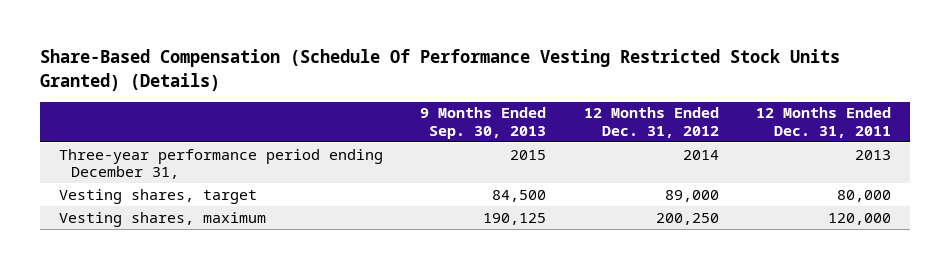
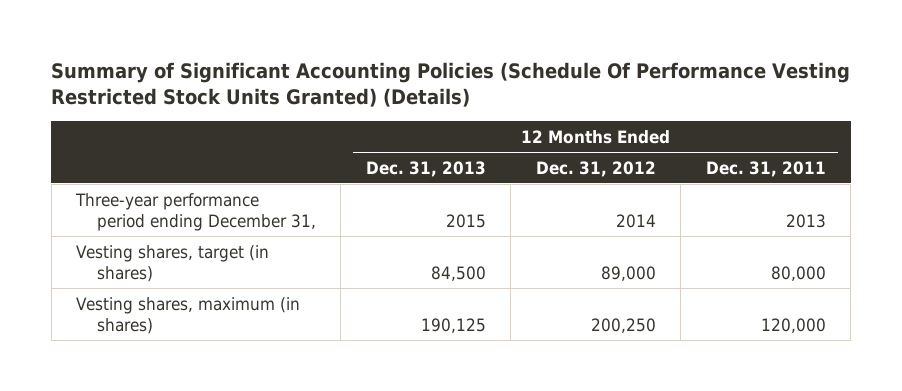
[40,49,841,91] Share-Based Compensation (Schedule Of Performance Vesting Restricted Stock Units Granted) (Details) -> [51,61,851,108] Summary of Significant Accounting Policies (Schedule Of Performance Vesting Restricted Stock Units Granted) (Details)
[420,107,547,139] 9 Months Ended Sep. 30, 2013 -> none
none -> [365,160,486,177] Dec. 31, 2013
[58,188,257,204] Vesting shares, target -> [76,244,270,283] Vesting shares, target (in shares)
[58,211,266,227] Vesting shares, maximum -> [76,296,301,335] Vesting shares, maximum (in shares)

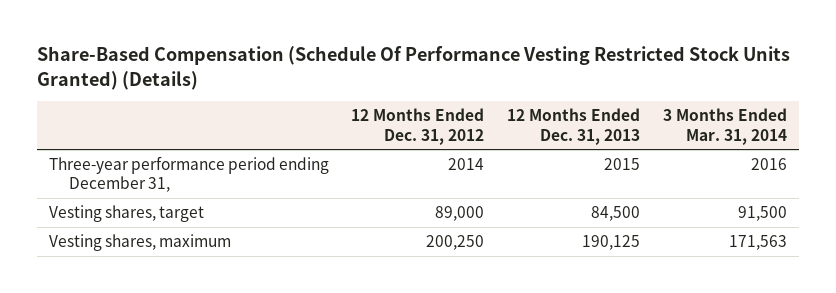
[51,61,851,108] Summary of Significant Accounting Policies (Schedule Of Performance Vesting Restricted Stock Units Granted) (Details) -> [37,46,791,90] Share-Based Compensation (Schedule Of Performance Vesting Restricted Stock Units Granted) (Details)
[705,160,826,177] Dec. 31, 2011 -> none
none -> [663,108,788,145] 3 Months Ended Mar. 31, 2014
[76,244,270,283] Vesting shares, target (in shares) -> [48,205,204,223] Vesting shares, target
[76,296,301,335] Vesting shares, maximum (in shares) -> [48,234,231,252] Vesting shares, maximum

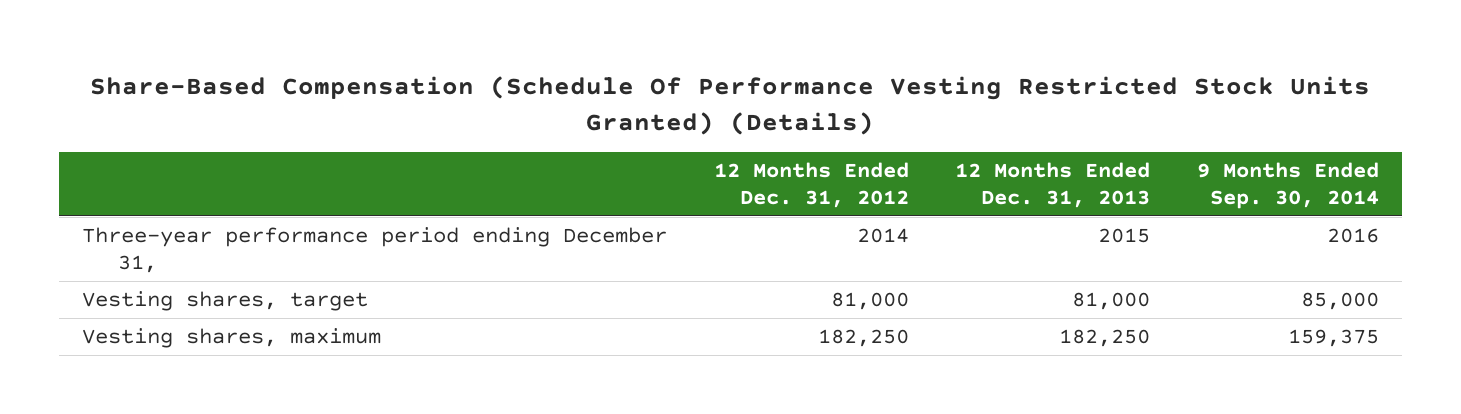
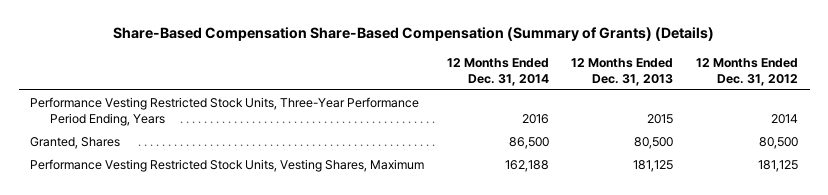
[90,76,1371,135] Share-Based Compensation (Schedule Of Performance Vesting Restricted Stock Units Granted) (Details) -> [113,27,715,42] Share-Based Compensation Share-Based Compensation (Summary of Grants) (Details)
[1196,162,1379,210] 9 Months Ended Sep. 30, 2014 -> none
none -> [446,57,549,86] 12 Months Ended Dec. 31, 2014
[82,227,668,274] Three-year performance period ending December 31, -> [29,97,419,126] Performance Vesting Restricted Stock Units, Three-Year Performance Period Ending, Years
[82,291,369,312] Vesting shares, target -> [29,137,120,150] Granted, Shares
[830,292,909,311] 81,000 -> [759,137,799,150] 80,500
[1072,292,1151,311] 81,000 -> [634,137,674,150] 80,500
[82,328,382,349] Vesting shares, maximum -> [29,159,424,173] Performance Vesting Restricted Stock Units, Vesting Shares, Maximum
[817,329,909,348] 182,250 -> [758,160,799,173] 181,125
[1059,329,1151,348] 182,250 -> [633,160,674,173] 181,125

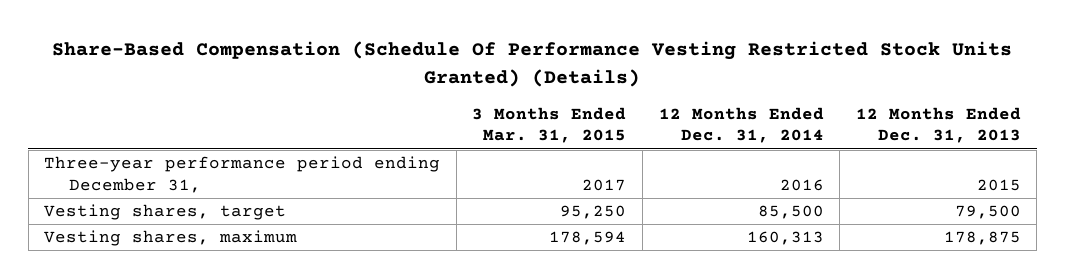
[113,27,715,42] Share-Based Compensation Share-Based Compensation (Summary of Grants) (Details) -> [52,41,1013,87] Share-Based Compensation (Schedule Of Performance Vesting Restricted Stock Units Granted) (Details)
[696,57,799,86] 12 Months Ended Dec. 31, 2012 -> none
none -> [472,106,627,144] 3 Months Ended Mar. 31, 2015
[29,97,419,126] Performance Vesting Restricted Stock Units, Three-Year Performance Period Ending, Years -> [44,156,441,194] Three-year performance period ending December 31,
[29,137,120,150] Granted, Shares -> [44,204,287,221] Vesting shares, target
[508,137,549,150] 86,500 -> [757,205,824,220] 85,500
[634,137,674,150] 80,500 -> [954,205,1021,220] 79,500
[29,159,424,173] Performance Vesting Restricted Stock Units, Vesting Shares, Maximum -> [44,230,298,247] Vesting shares, maximum
[504,160,549,173] 162,188 -> [746,231,824,246] 160,313
[633,160,674,173] 181,125 -> [943,231,1021,246] 178,875

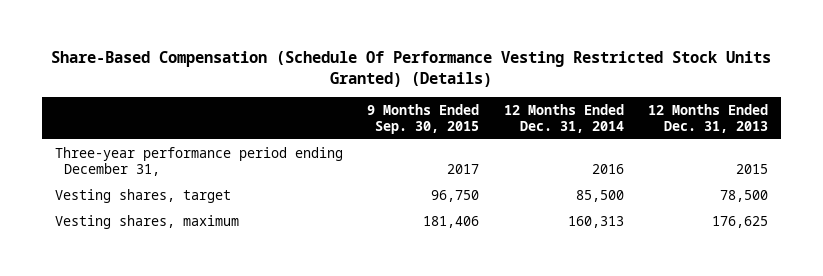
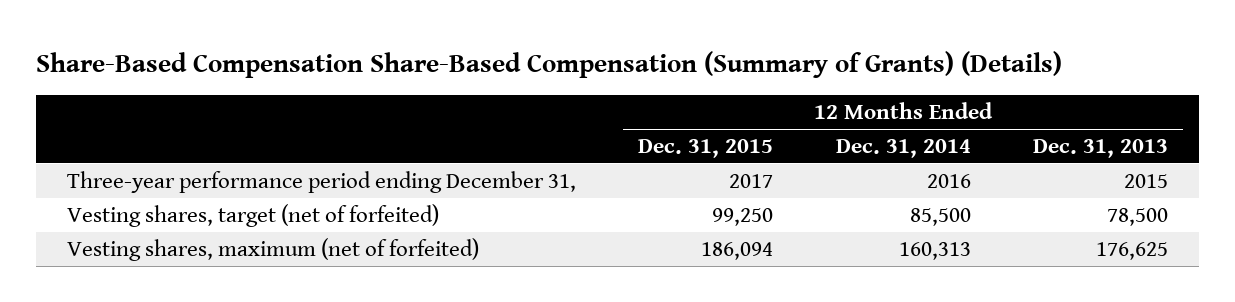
[51,50,772,87] Share-Based Compensation (Schedule Of Performance Vesting Restricted Stock Units Granted) (Details) -> [36,51,1063,79] Share-Based Compensation Share-Based Compensation (Summary of Grants) (Details)
[367,103,480,134] 9 Months Ended Sep. 30, 2015 -> none
none -> [638,139,774,159] Dec. 31, 2015
[54,188,231,203] Vesting shares, target -> [67,204,440,228] Vesting shares, target (net of forfeited)
[54,214,239,229] Vesting shares, maximum -> [67,238,480,262] Vesting shares, maximum (net of forfeited)

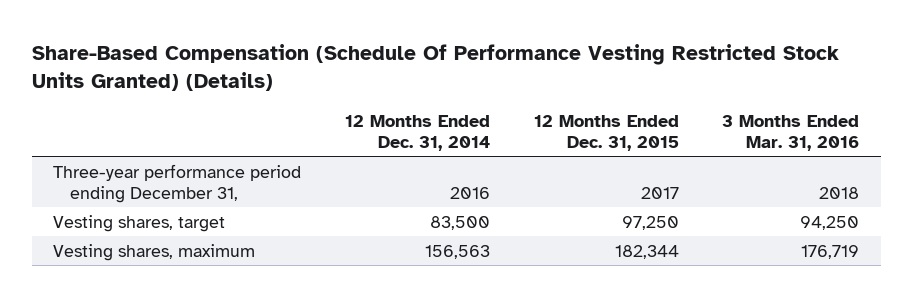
[36,51,1063,79] Share-Based Compensation Share-Based Compensation (Summary of Grants) (Details) -> [31,43,839,92] Share-Based Compensation (Schedule Of Performance Vesting Restricted Stock Units Granted) (Details)
[1032,139,1168,159] Dec. 31, 2013 -> none
none -> [722,115,860,152] 3 Months Ended Mar. 31, 2016
[67,204,440,228] Vesting shares, target (net of forfeited) -> [53,214,226,232] Vesting shares, target
[712,208,774,227] 99,250 -> [621,215,679,230] 97,250
[909,208,971,227] 85,500 -> [429,215,490,230] 83,500
[67,238,480,262] Vesting shares, maximum (net of forfeited) -> [53,243,256,261] Vesting shares, maximum
[701,242,774,261] 186,094 -> [614,244,679,259] 182,344
[898,242,971,261] 160,313 -> [424,244,490,259] 156,563

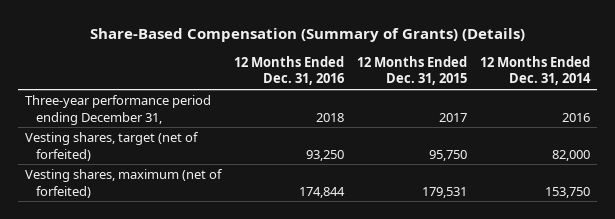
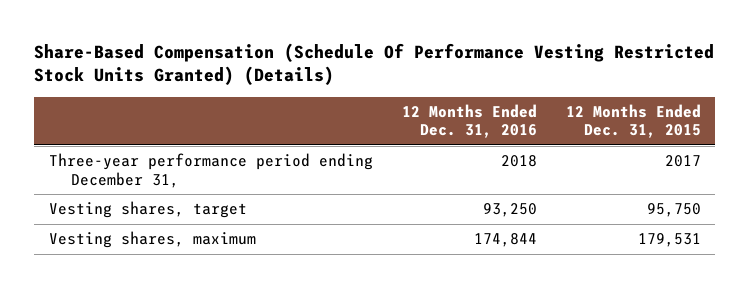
[89,27,525,42] Share-Based Compensation (Summary of Grants) (Details) -> [33,42,714,86] Share-Based Compensation (Schedule Of Performance Vesting Restricted Stock Units Granted) (Details)
[480,55,592,86] 12 Months Ended Dec. 31, 2014 -> none
[24,132,199,161] Vesting shares, target (net of forfeited) -> [48,201,247,219] Vesting shares, target
[24,169,223,198] Vesting shares, maximum (net of forfeited) -> [48,231,256,249] Vesting shares, maximum

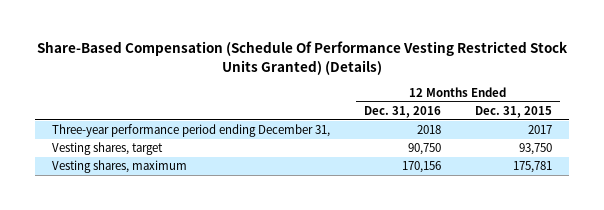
[482,203,537,218] 93,250 -> [408,143,442,156] 90,750
[646,203,701,218] 95,750 -> [518,143,552,156] 93,750
[473,233,537,248] 174,844 -> [402,161,442,174] 170,156
[637,233,701,248] 179,531 -> [512,161,552,174] 175,781

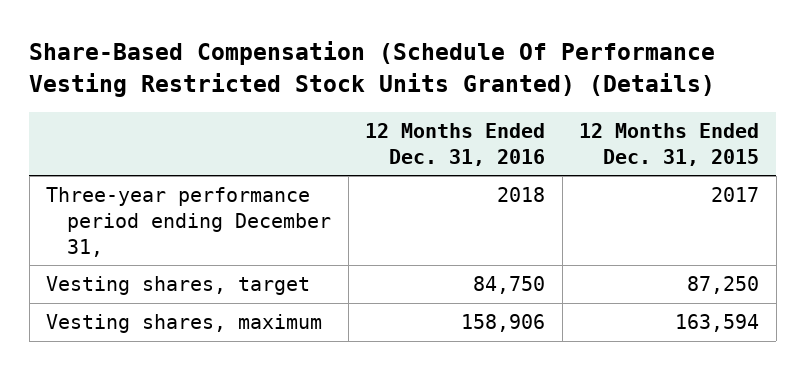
[408,143,442,156] 90,750 -> [473,276,546,295] 84,750
[518,143,552,156] 93,750 -> [687,276,760,295] 87,250
[402,161,442,174] 170,156 -> [461,314,546,333] 158,906
[512,161,552,174] 175,781 -> [675,314,760,333] 163,594

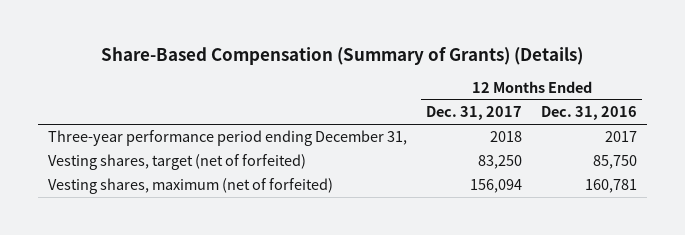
[29,41,716,97] Share-Based Compensation (Schedule Of Performance Vesting Restricted Stock Units Granted) (Details) -> [101,47,584,66] Share-Based Compensation (Summary of Grants) (Details)
[579,123,760,166] 12 Months Ended Dec. 31, 2015 -> none
none -> [425,106,522,121] Dec. 31, 2017
[497,187,546,203] 2018 -> [605,131,638,143] 2017
[46,276,311,296] Vesting shares, target -> [47,154,306,171] Vesting shares, target (net of forfeited)
[473,276,546,295] 84,750 -> [593,155,638,170] 85,750
[46,314,323,334] Vesting shares, maximum -> [47,178,333,195] Vesting shares, maximum (net of forfeited)
[461,314,546,333] 158,906 -> [585,179,638,194] 160,781

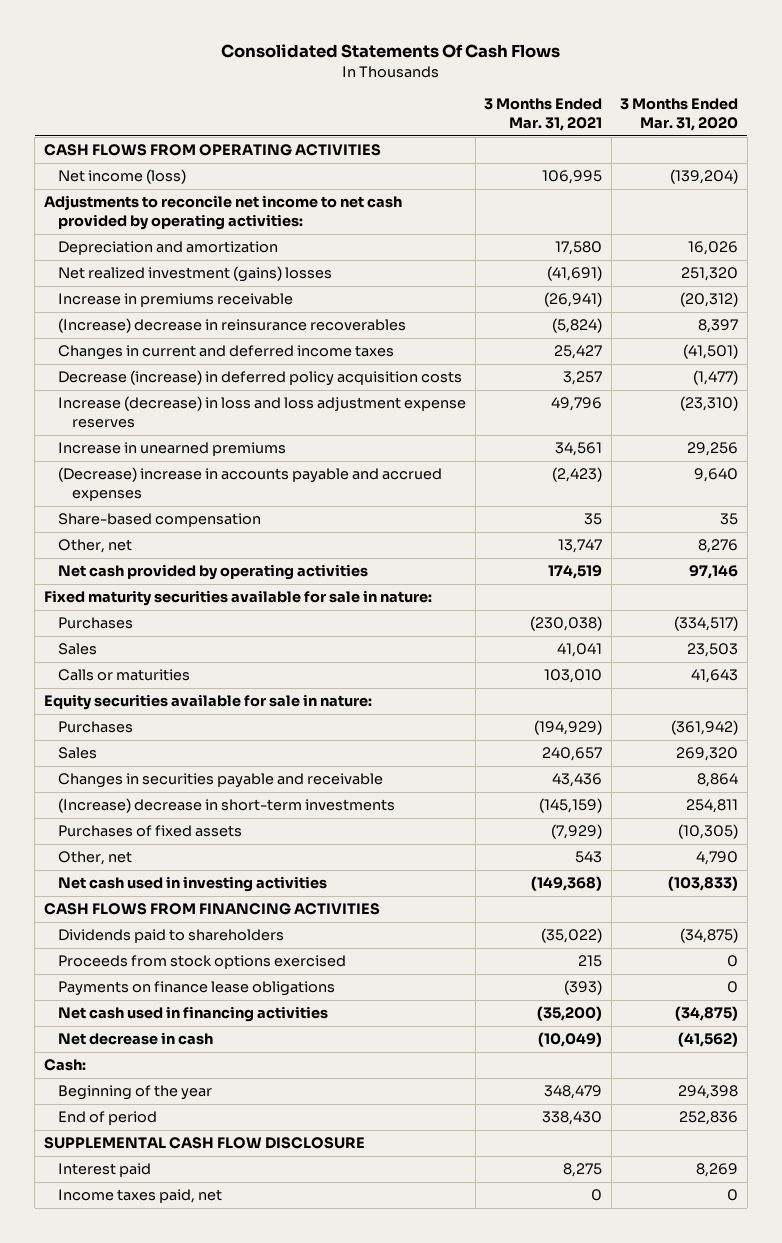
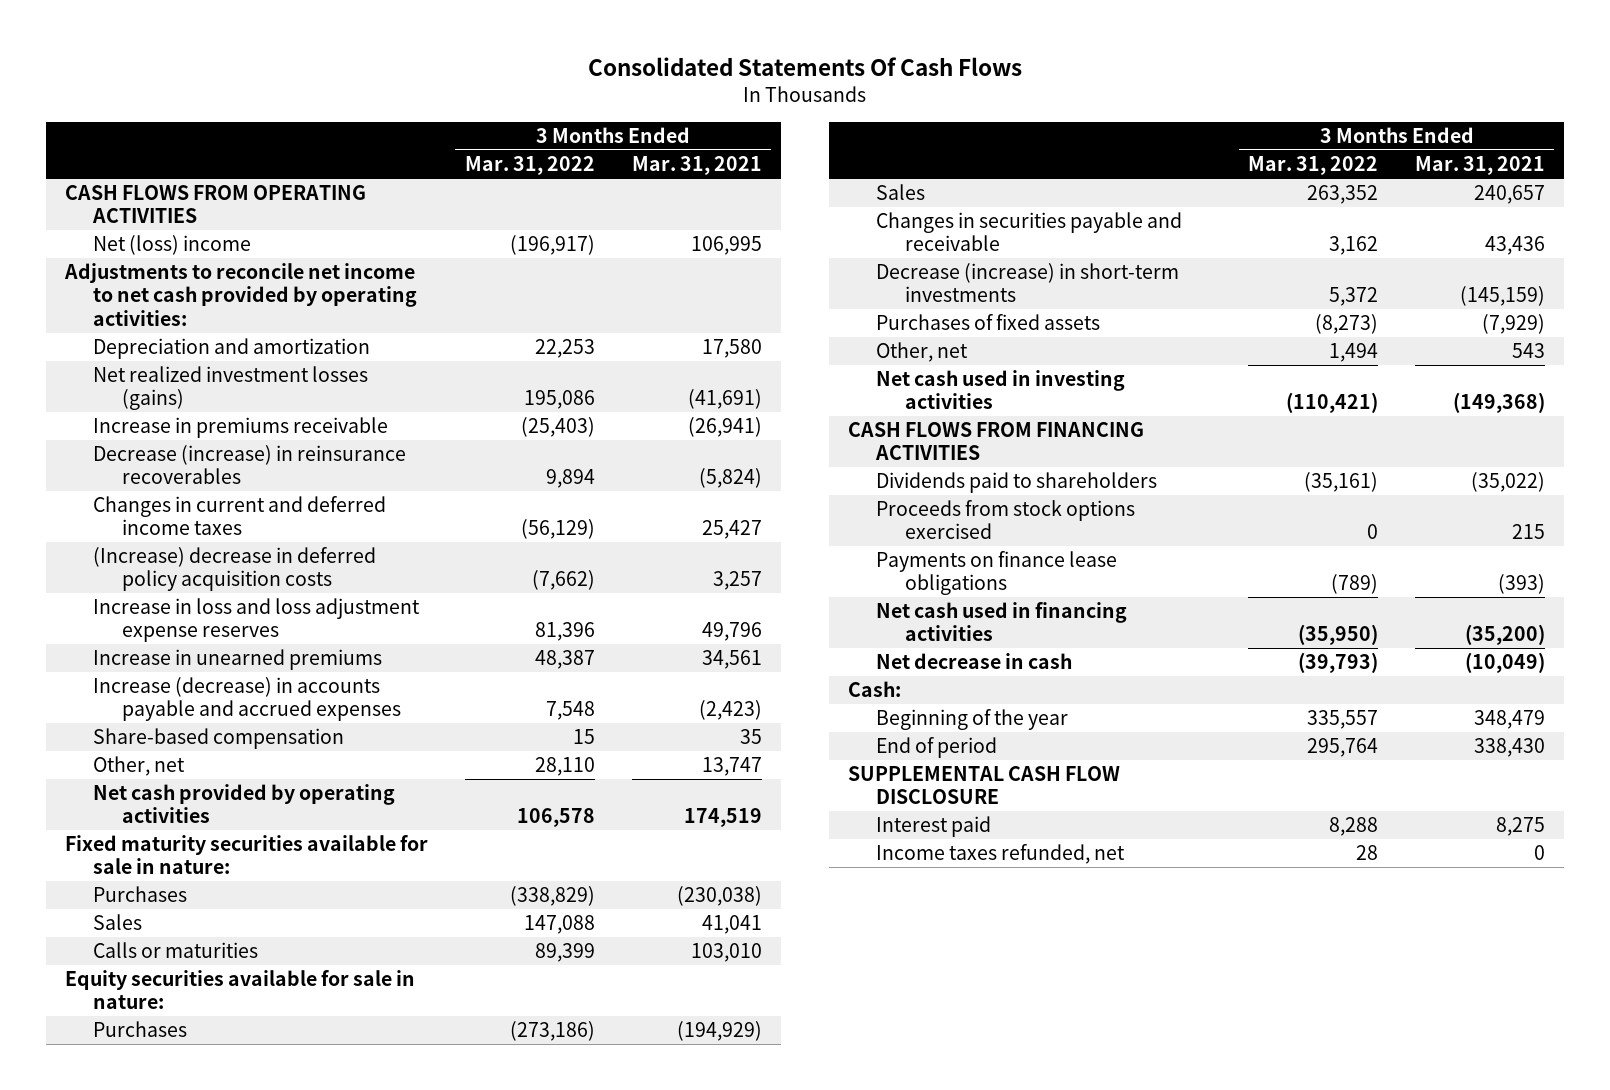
[620,98,739,131] 3 Months Ended Mar. 31, 2020 -> none
none -> [464,156,595,176] Mar. 31, 2022
[58,169,187,185] Net income (loss) -> [93,235,252,256] Net (loss) income
[58,266,333,283] Net realized investment (gains) losses -> [93,366,369,411] Net realized investment losses (gains)
[58,318,407,334] (Increase) decrease in reinsurance recoverables -> [93,445,407,485] Decrease (increase) in reinsurance recoverables
[58,370,463,387] Decrease (increase) in deferred policy acquisition costs -> [93,547,377,592] (Increase) decrease in deferred policy acquisition costs
[58,396,467,428] Increase (decrease) in loss and loss adjustment expense reserves -> [93,598,421,643] Increase in loss and loss adjustment expense reserves
[58,467,443,501] (Decrease) increase in accounts payable and accrued expenses -> [93,677,401,722] Increase (decrease) in accounts payable and accrued expenses
[58,798,396,814] (Increase) decrease in short-term investments -> [876,263,1180,303] Decrease (increase) in short-term investments
[58,1189,223,1204] Income taxes paid, net -> [876,844,1126,865] Income taxes refunded, net

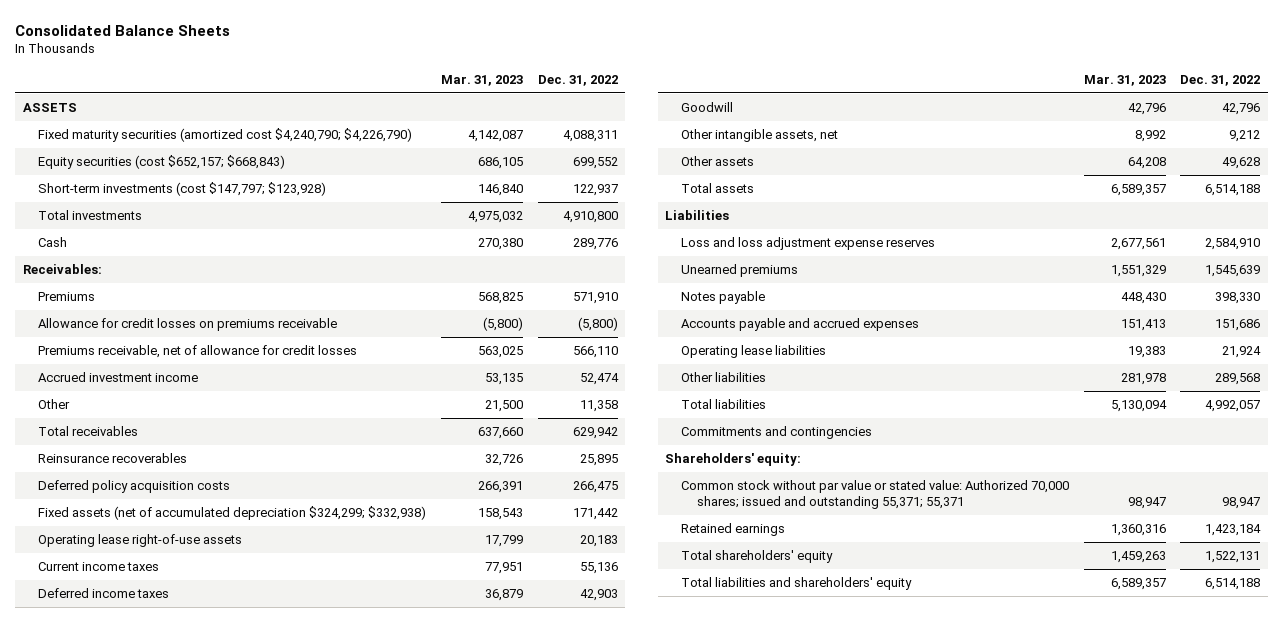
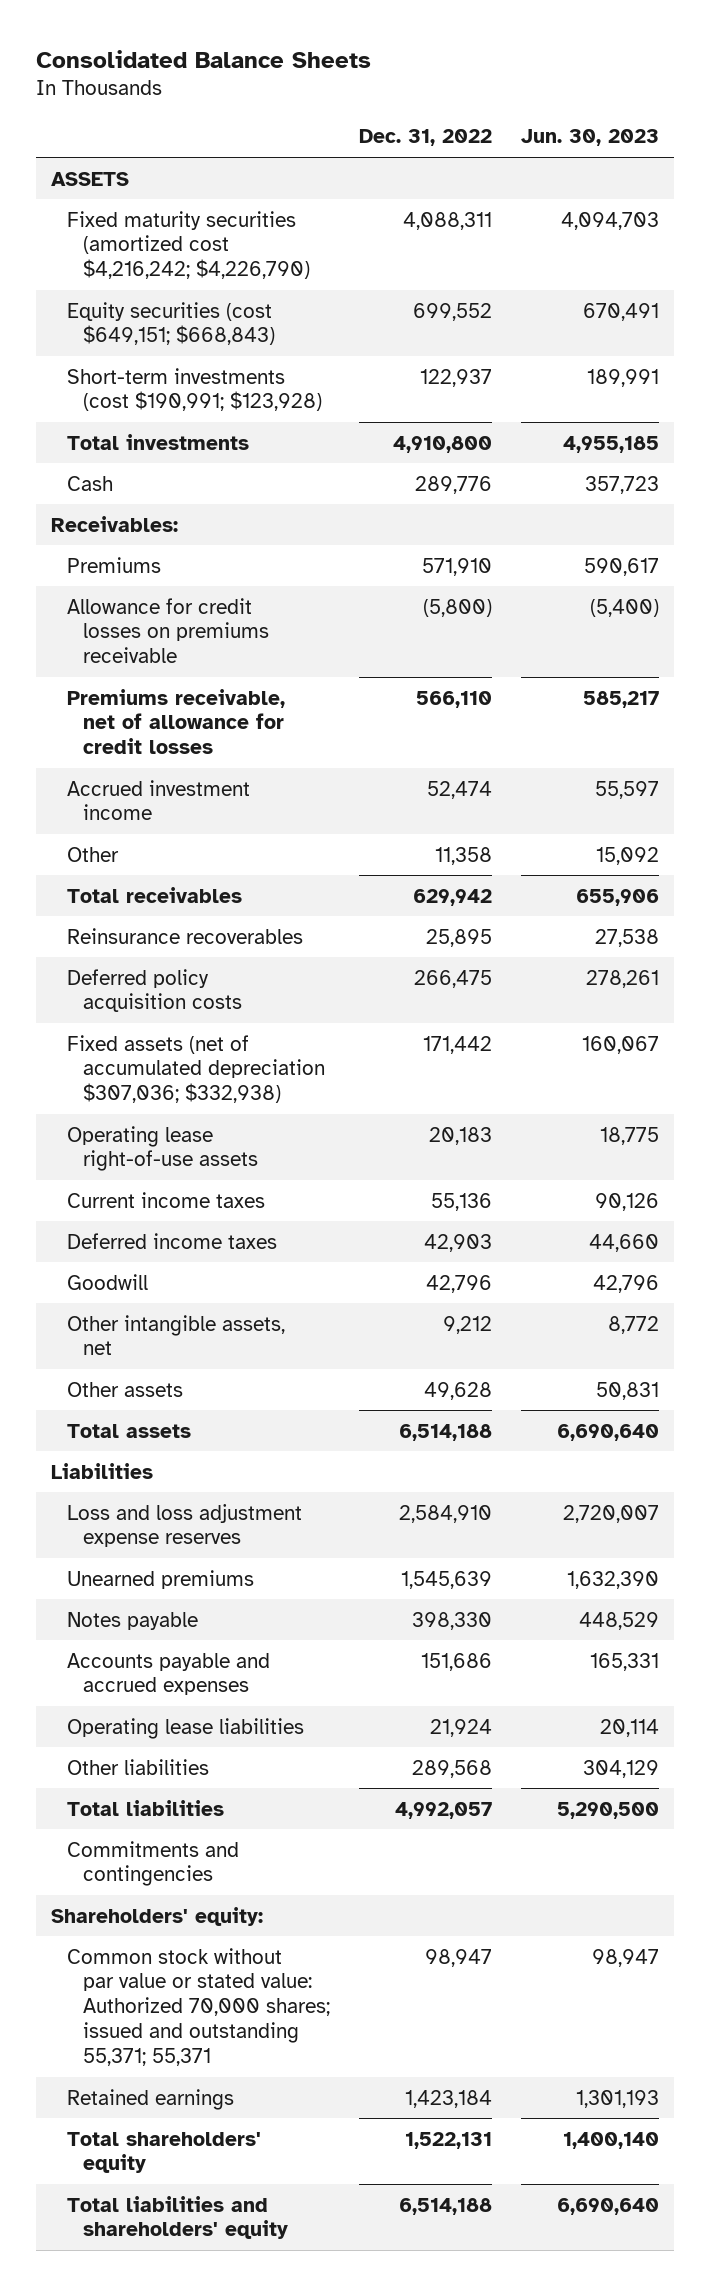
[441,75,524,87] Mar. 31, 2023 -> none
none -> [521,129,660,147] Jun. 30, 2023
[38,127,413,142] Fixed maturity securities (amortized cost $4,240,790; $4,226,790) -> [66,210,310,280] Fixed maturity securities (amortized cost $4,216,242; $4,226,790)
[38,154,286,169] Equity securities (cost $652,157; $668,843) -> [66,301,275,346] Equity securities (cost $649,151; $668,843)
[38,181,327,196] Short-term investments (cost $147,797; $123,928) -> [66,367,322,412] Short-term investments (cost $190,991; $123,928)
[38,505,427,520] Fixed assets (net of accumulated depreciation $324,299; $332,938) -> [66,1034,325,1104] Fixed assets (net of accumulated depreciation $307,036; $332,938)

